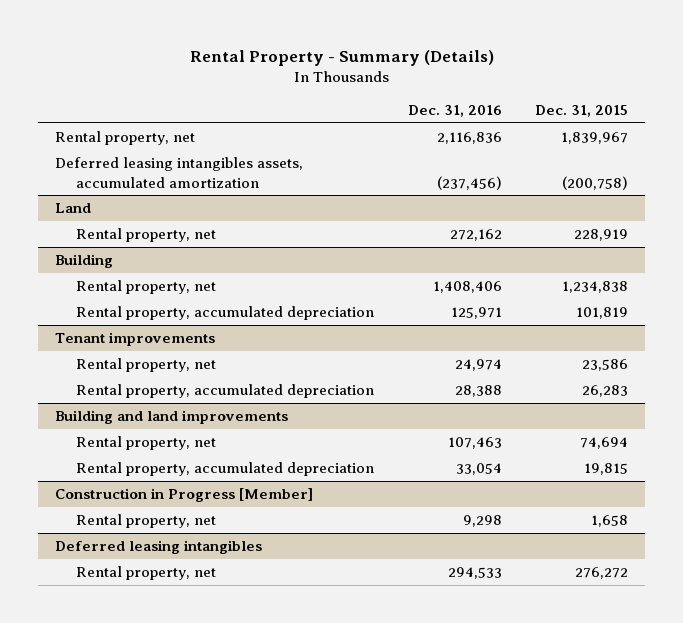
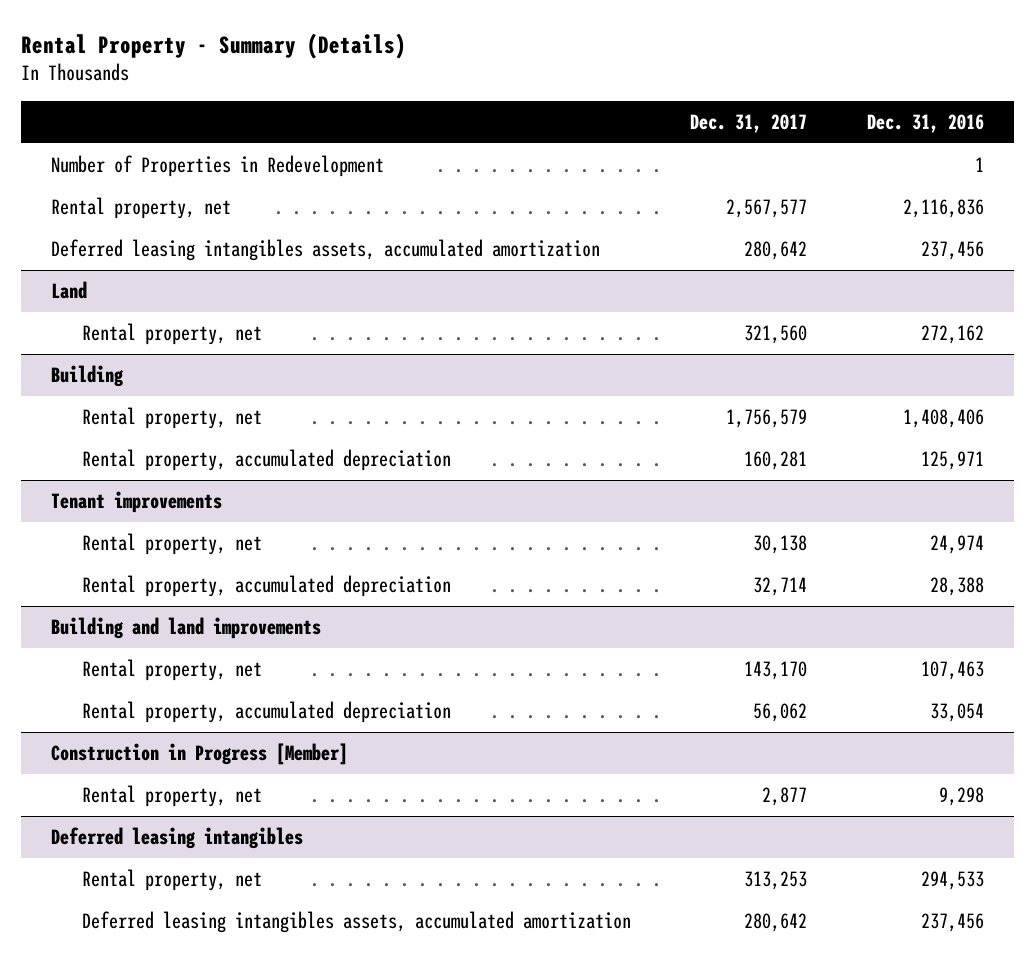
[535,104,629,117] Dec. 31, 2015 -> none
none -> [690,113,808,133] Dec. 31, 2017
none -> [50,155,384,178] Number of Properties in Redevelopment
[436,175,502,190] (237,456) -> [920,241,984,261] 237,456
none -> [81,911,631,934] Deferred leasing intangibles assets, accumulated amortization

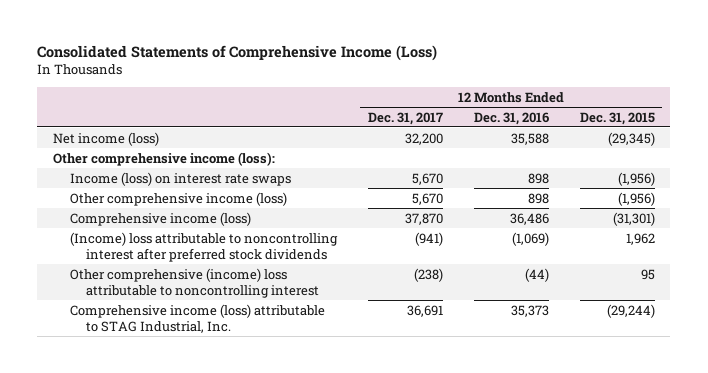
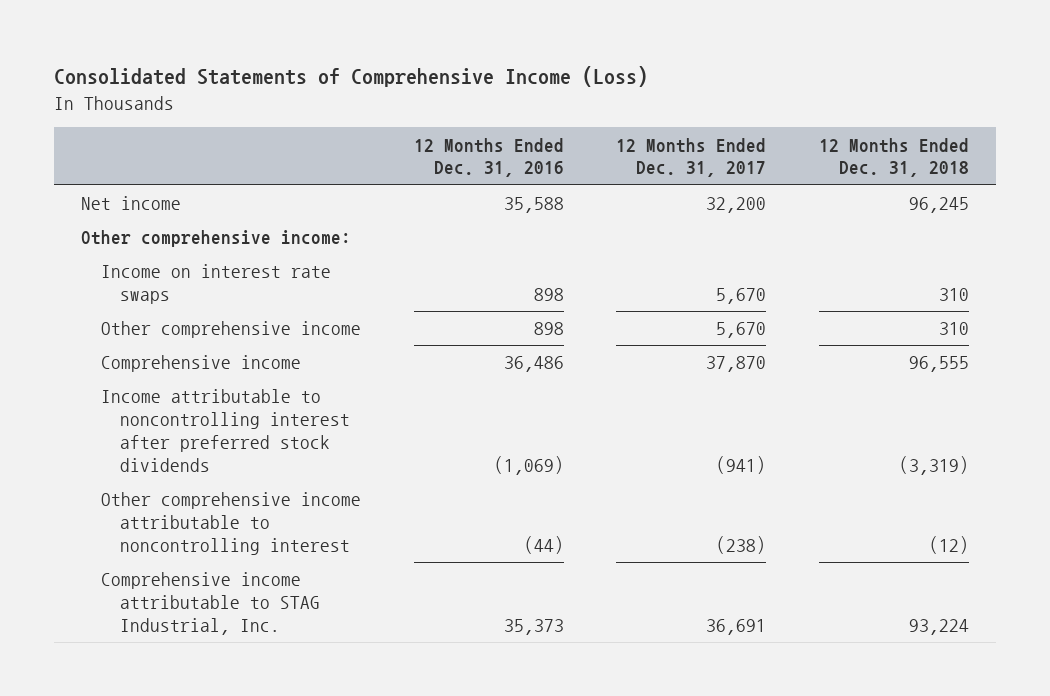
[579,111,655,125] Dec. 31, 2015 -> none
none -> [819,137,970,178] 12 Months Ended Dec. 31, 2018
[52,131,159,146] Net income (loss) -> [80,196,181,211] Net income
[52,151,275,166] Other comprehensive income (loss): -> [80,230,351,248] Other comprehensive income:
[69,171,291,186] Income (loss) on interest rate swaps -> [100,264,331,305] Income on interest rate swaps
[69,191,287,206] Other comprehensive income (loss) -> [100,321,361,339] Other comprehensive income
[69,211,251,226] Comprehensive income (loss) -> [100,355,301,373] Comprehensive income
[69,231,338,262] (Income) loss attributable to noncontrolling interest after preferred stock dividends -> [100,389,351,472] Income attributable to noncontrolling interest after preferred stock dividends
[69,267,320,298] Other comprehensive (income) loss attributable to noncontrolling interest -> [100,492,361,555] Other comprehensive income attributable to noncontrolling interest
[69,303,325,333] Comprehensive income (loss) attributable to STAG Industrial, Inc. -> [100,572,321,635] Comprehensive income attributable to STAG Industrial, Inc.

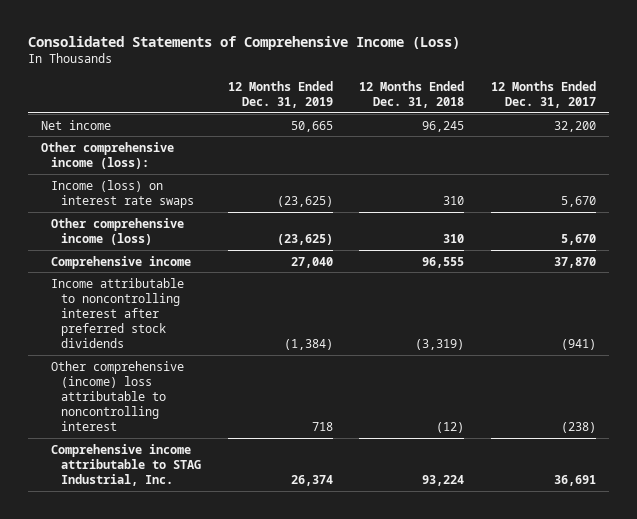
[413,137,564,178] 12 Months Ended Dec. 31, 2016 -> none
none -> [227,80,333,108] 12 Months Ended Dec. 31, 2019
[80,230,351,248] Other comprehensive income: -> [41,141,175,169] Other comprehensive income (loss):
[100,264,331,305] Income on interest rate swaps -> [51,179,195,208] Income (loss) on interest rate swaps
[100,321,361,339] Other comprehensive income -> [51,217,185,245] Other comprehensive income (loss)
[100,492,361,555] Other comprehensive income attributable to noncontrolling interest -> [51,360,185,432] Other comprehensive (income) loss attributable to noncontrolling interest

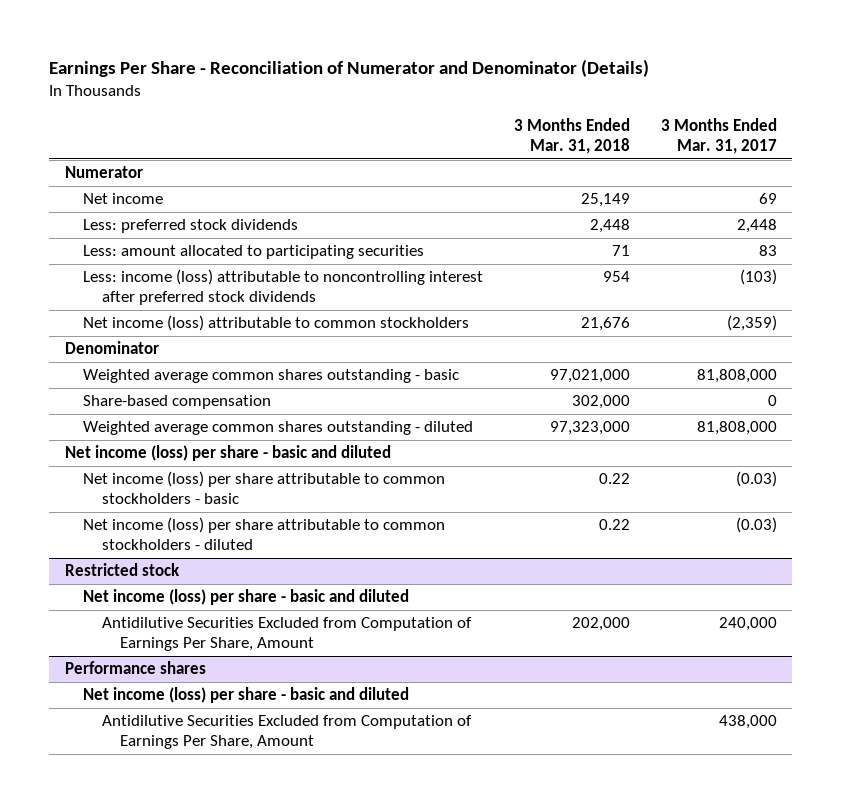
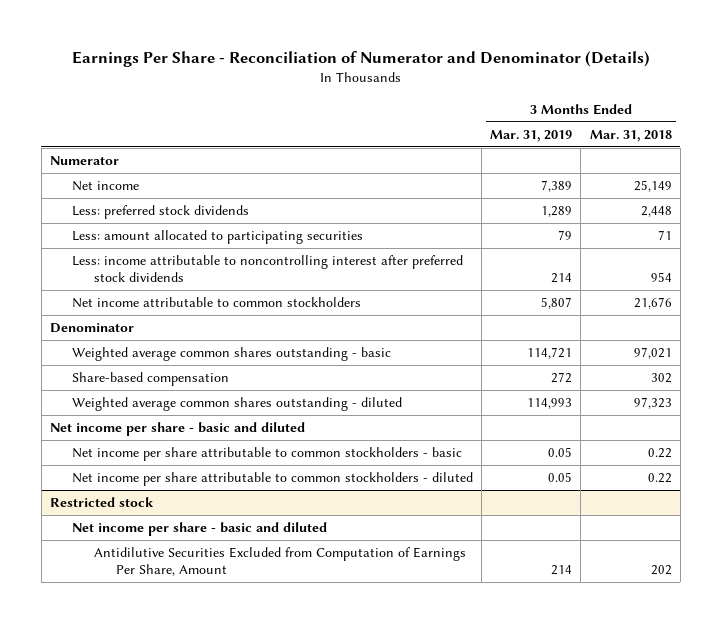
[660,117,777,154] 3 Months Ended Mar. 31, 2017 -> none
none -> [490,129,573,142] Mar. 31, 2019
[83,269,484,306] Less: income (loss) attributable to noncontrolling interest after preferred stock dividends -> [71,255,463,282] Less: income attributable to noncontrolling interest after preferred stock dividends
[83,315,470,332] Net income (loss) attributable to common stockholders -> [71,297,361,309] Net income attributable to common stockholders
[549,369,630,384] 97,021,000 -> [633,347,672,360] 97,021
[571,395,630,410] 302,000 -> [650,373,672,384] 302
[549,421,630,436] 97,323,000 -> [633,397,672,410] 97,323
[64,445,391,462] Net income (loss) per share - basic and diluted -> [49,422,305,437] Net income per share - basic and diluted
[83,471,446,505] Net income (loss) per share attributable to common stockholders - basic -> [71,447,462,462] Net income per share attributable to common stockholders - basic
[83,517,446,551] Net income (loss) per share attributable to common stockholders - diluted -> [71,472,473,487] Net income per share attributable to common stockholders - diluted
[64,661,206,675] Performance shares -> none
[83,687,410,704] Net income (loss) per share - basic and diluted -> none
[101,715,472,750] Antidilutive Securities Excluded from Computation of Earnings Per Share, Amount -> none
[83,589,410,606] Net income (loss) per share - basic and diluted -> [71,522,327,537] Net income per share - basic and diluted
[571,617,630,632] 202,000 -> [650,564,672,575] 202

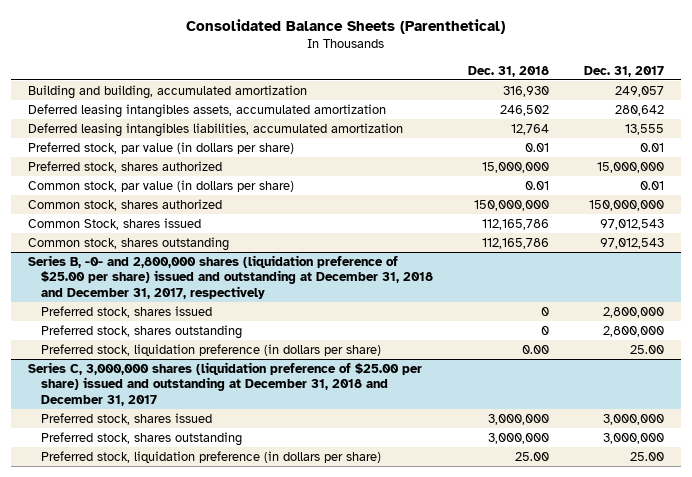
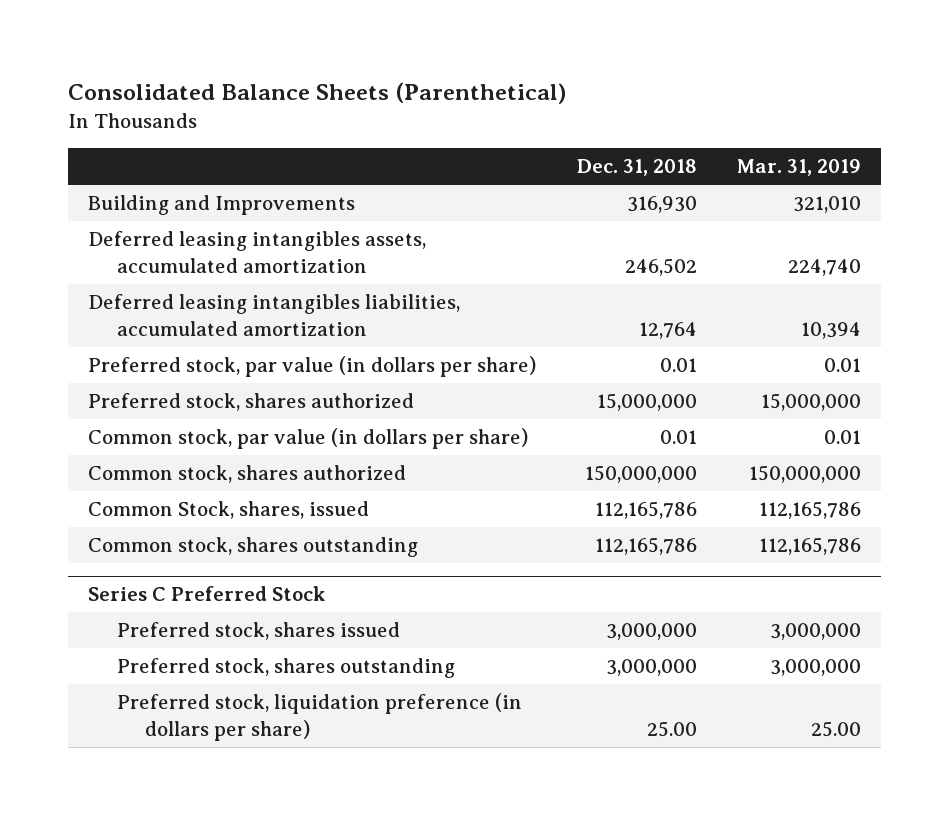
[583,65,664,77] Dec. 31, 2017 -> none
none -> [737,159,862,177] Mar. 31, 2019
[28,84,308,99] Building and building, accumulated amortization -> [88,195,356,216] Building and Improvements
[28,217,202,230] Common Stock, shares issued -> [88,501,370,520] Common Stock, shares, issued
[28,254,434,299] Series B, -0- and 2,800,000 shares (liquidation preference of $25.00 per share) issued and outstanding at December 31, 2018 and December 31, 2017, respectively -> none
[41,305,213,318] Preferred stock, shares issued -> none
[41,324,243,339] Preferred stock, shares outstanding -> none
[41,343,382,356] Preferred stock, liquidation preference (in dollars per share) -> none
[28,361,423,406] Series C, 3,000,000 shares (liquidation preference of $25.00 per share) issued and outstanding at December 31, 2018 and December 31, 2017 -> [88,586,327,602] Series C Preferred Stock

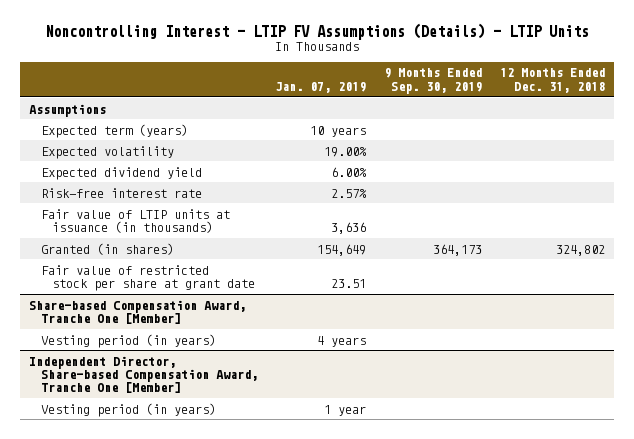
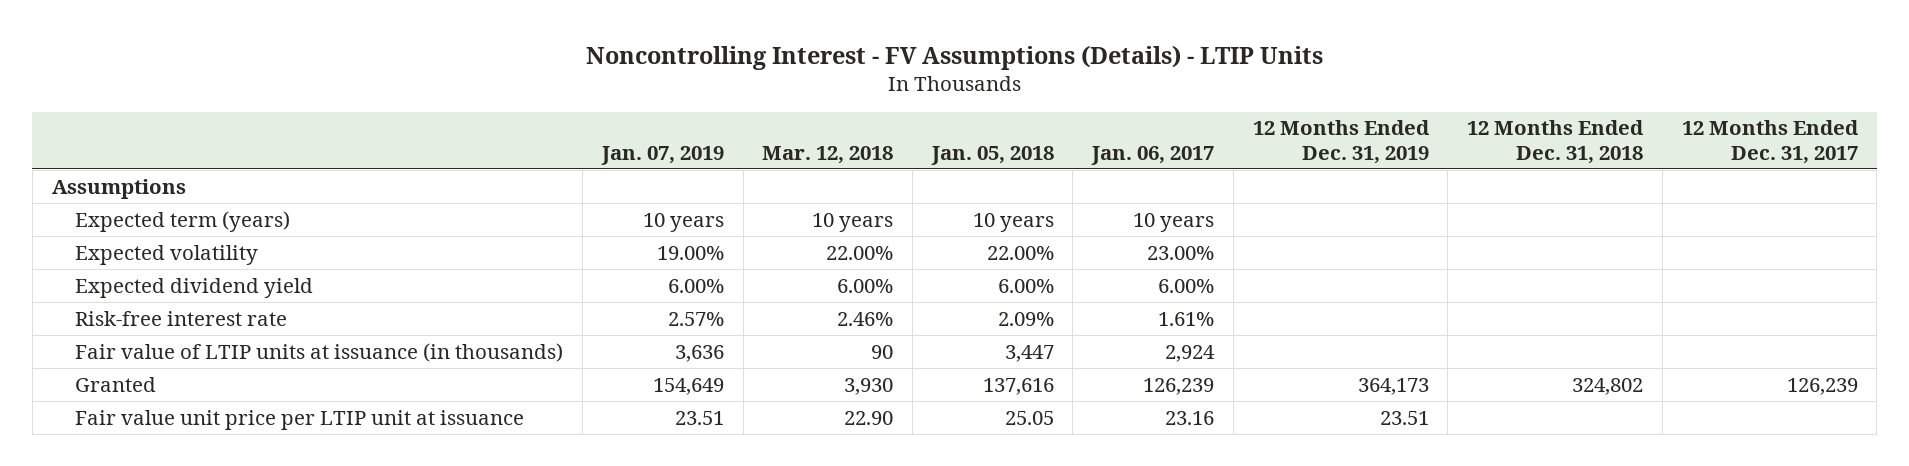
[44,22,589,40] Noncontrolling Interest - LTIP FV Assumptions (Details) - LTIP Units -> [585,44,1323,70] Noncontrolling Interest - FV Assumptions (Details) - LTIP Units
[384,68,483,94] 9 Months Ended Sep. 30, 2019 -> none
none -> [762,145,894,164] Mar. 12, 2018
none -> [930,145,1054,165] Jan. 05, 2018
none -> [1091,145,1215,165] Jan. 06, 2017
none -> [1252,120,1430,164] 12 Months Ended Dec. 31, 2019
none -> [1681,120,1859,164] 12 Months Ended Dec. 31, 2017
[28,299,246,324] Share-based Compensation Award, Tranche One [Member] -> none
[40,333,216,348] Vesting period (in years) -> none
[28,355,258,394] Independent Director, Share-based Compensation Award, Tranche One [Member] -> none
[40,402,216,417] Vesting period (in years) -> none
[40,242,174,255] Granted (in shares) -> [75,376,157,392] Granted
[40,264,256,291] Fair value of restricted stock per share at grant date -> [75,409,525,430] Fair value unit price per LTIP unit at issuance

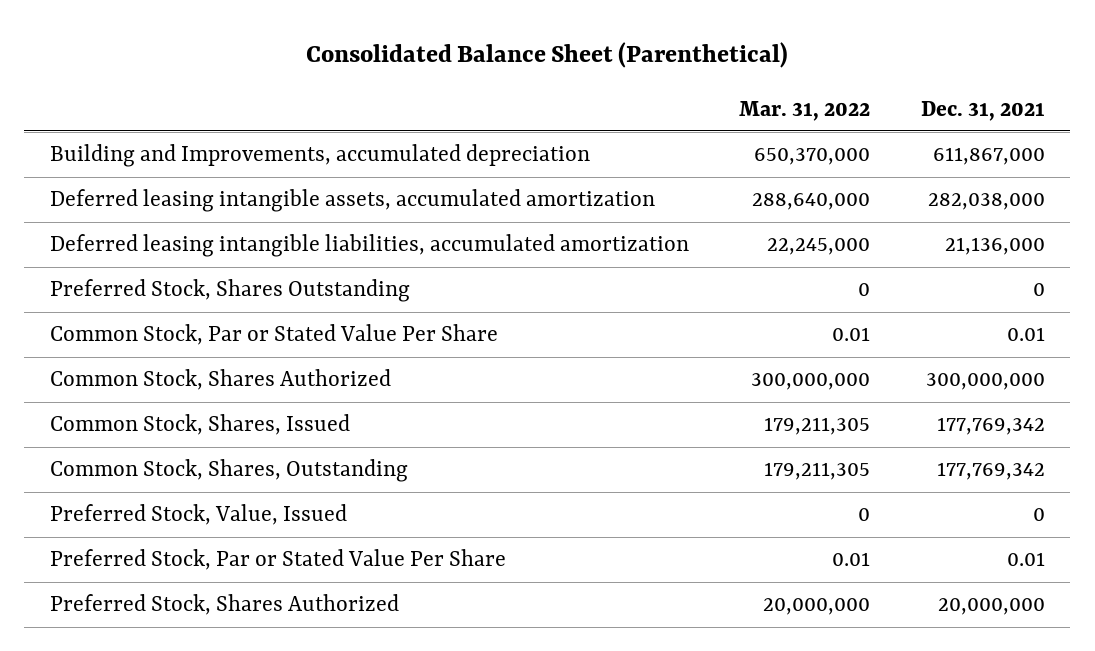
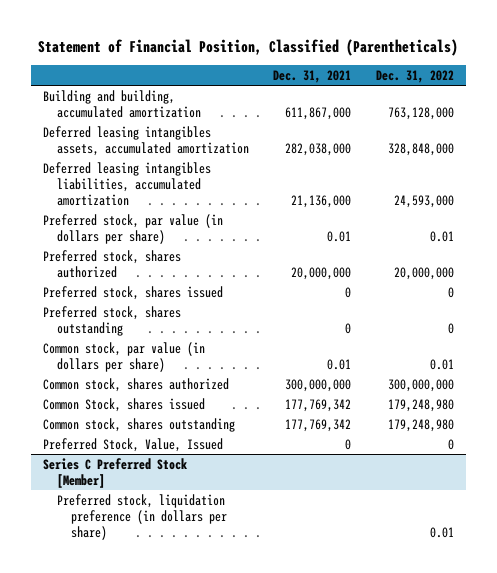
[306,42,789,69] Consolidated Balance Sheet (Parenthetical) -> [38,38,459,56] Statement of Financial Position, Classified (Parentheticals)
[739,100,871,121] Mar. 31, 2022 -> none
none -> [375,70,454,84] Dec. 31, 2022
[49,144,590,168] Building and Improvements, accumulated depreciation -> [43,89,202,118] Building and building, accumulated amortization
[49,189,655,213] Deferred leasing intangible assets, accumulated amortization -> [43,125,250,156] Deferred leasing intangibles assets, accumulated amortization
[49,234,689,258] Deferred leasing intangible liabilities, accumulated amortization -> [43,161,212,206] Deferred leasing intangibles liabilities, accumulated amortization
none -> [43,213,224,244] Preferred stock, par value (in dollars per share)
none -> [43,249,182,278] Preferred stock, shares authorized
none -> [43,285,224,300] Preferred stock, shares issued
[49,279,410,303] Preferred Stock, Shares Outstanding -> [43,305,182,336] Preferred stock, shares outstanding
[49,324,498,346] Common Stock, Par or Stated Value Per Share -> [43,341,206,372] Common stock, par value (in dollars per share)
[49,369,391,391] Common Stock, Shares Authorized -> [43,377,230,392] Common stock, shares authorized
[49,414,350,436] Common Stock, Shares, Issued -> [43,397,206,412] Common Stock, shares issued
[49,459,408,483] Common Stock, Shares, Outstanding -> [43,417,236,432] Common stock, shares outstanding
[49,549,506,571] Preferred Stock, Par or Stated Value Per Share -> none
[49,594,399,616] Preferred Stock, Shares Authorized -> none
none -> [43,457,188,488] Series C Preferred Stock [Member]
none -> [57,493,228,540] Preferred stock, liquidation preference (in dollars per share)

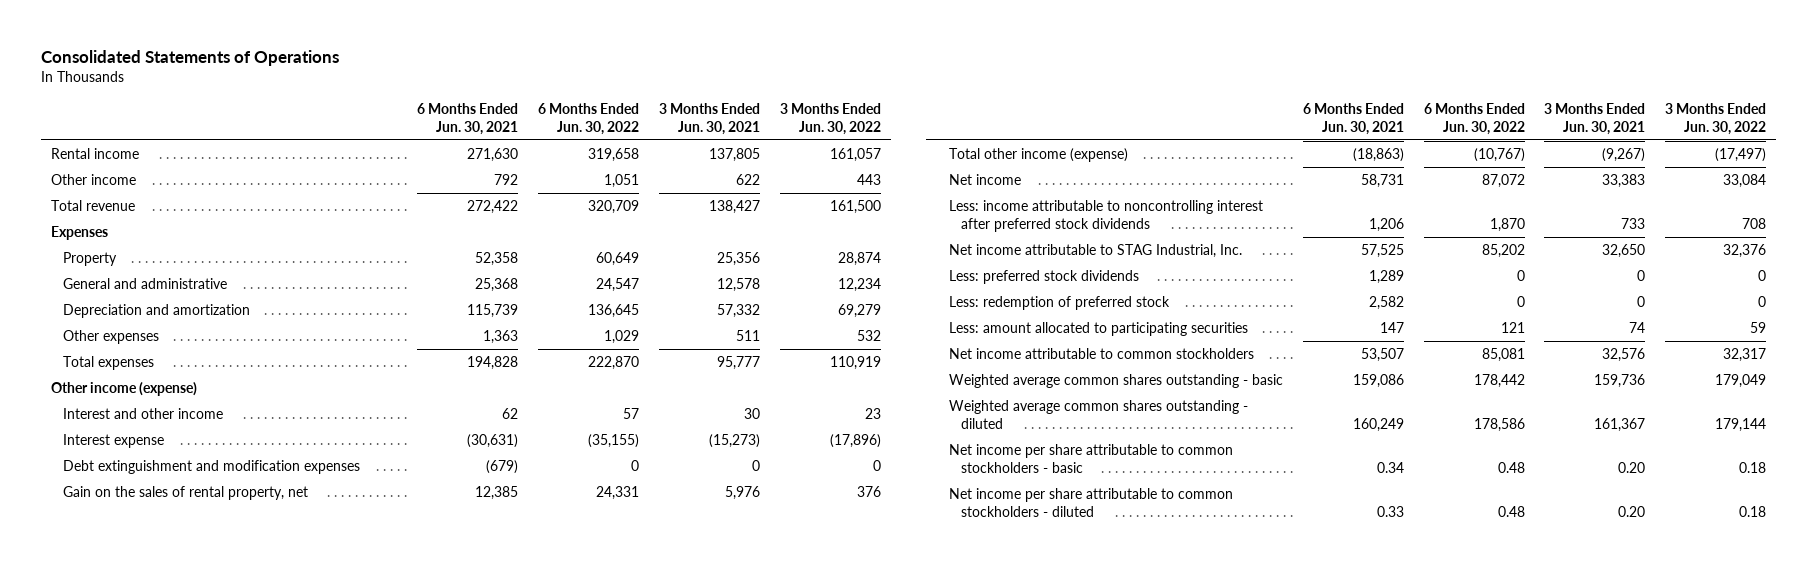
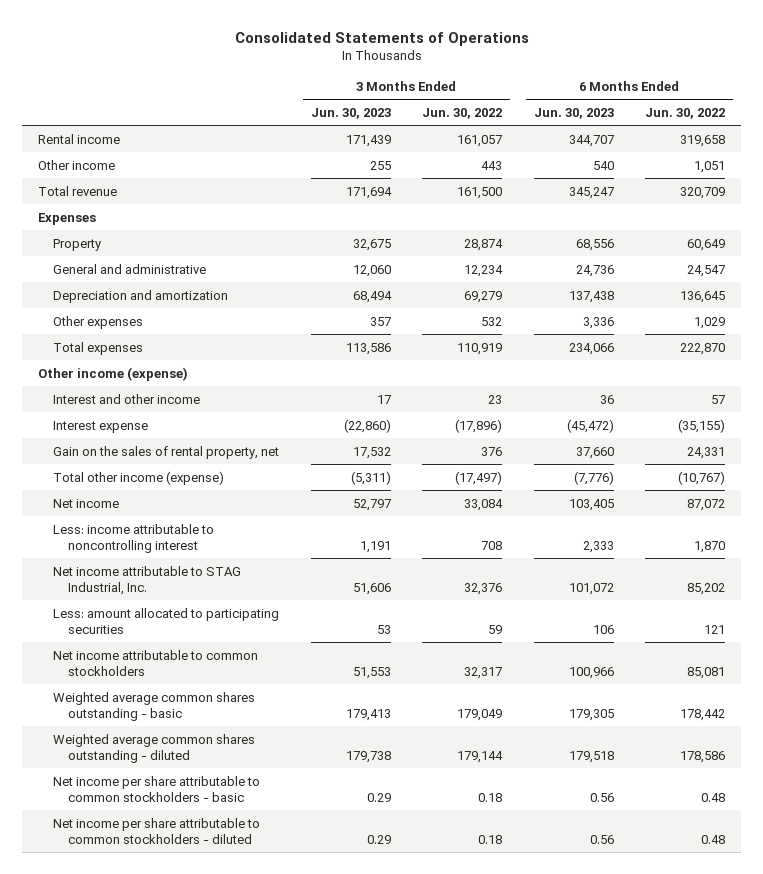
[417,103,519,135] 6 Months Ended Jun. 30, 2021 -> none
[659,103,761,135] 3 Months Ended Jun. 30, 2021 -> none
none -> [310,107,391,119] Jun. 30, 2023
none -> [533,107,614,119] Jun. 30, 2023
[63,460,361,475] Debt extinguishment and modification expenses -> none
[948,200,1263,232] Less: income attributable to noncontrolling interest after preferred stock dividends -> [53,523,215,553] Less: income attributable to noncontrolling interest
[948,270,1139,285] Less: preferred stock dividends -> none
[948,296,1170,311] Less: redemption of preferred stock -> none

